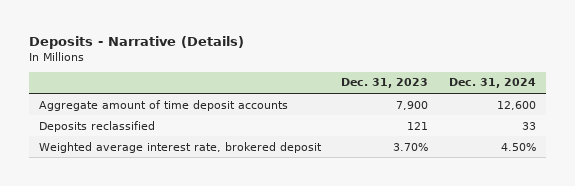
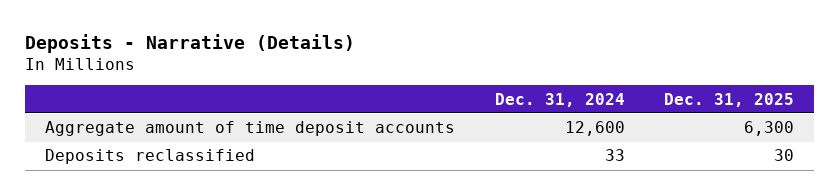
[341,78,429,89] Dec. 31, 2023 -> none
none -> [664,92,795,107] Dec. 31, 2025
[39,141,323,153] Weighted average interest rate, brokered deposit -> none

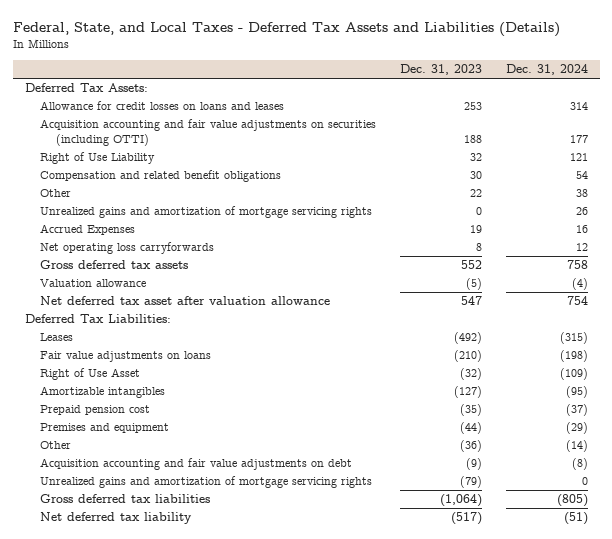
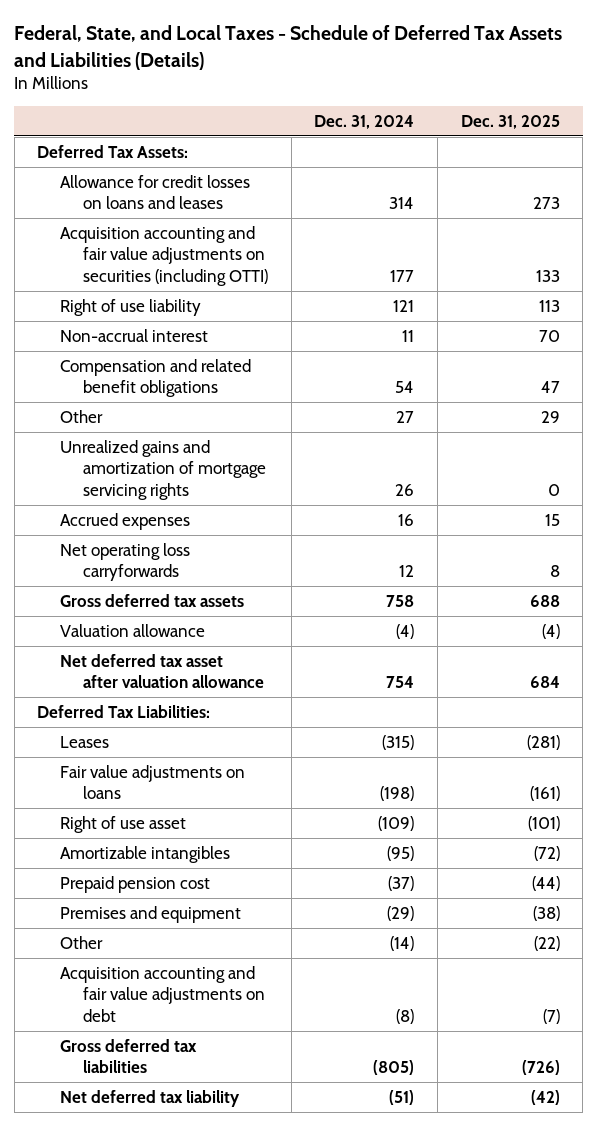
[12,21,560,37] Federal, State, and Local Taxes - Deferred Tax Assets and Liabilities (Details) -> [14,25,563,70] Federal, State, and Local Taxes - Schedule of Deferred Tax Assets and Liabilities (Details)
[399,64,482,76] Dec. 31, 2023 -> none
none -> [460,114,560,129] Dec. 31, 2025
[40,152,156,165] Right of Use Liability -> [60,298,202,316] Right of use liability
none -> [60,328,209,342] Non-accrual interest
[575,189,588,198] 38 -> [396,410,415,423] 27
[40,224,136,236] Accrued Expenses -> [60,512,191,530] Accrued expenses
[40,368,141,381] Right of Use Asset -> [60,815,187,833] Right of use asset
[40,476,373,489] Unrealized gains and amortization of mortgage servicing rights -> none

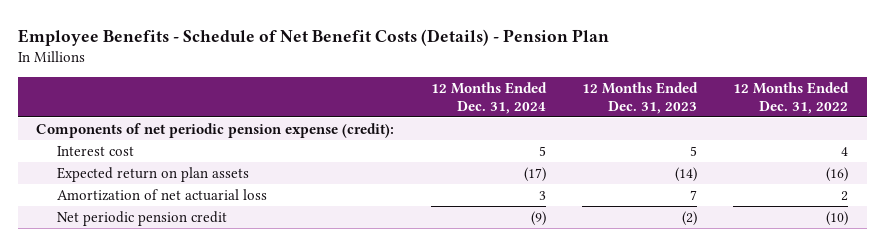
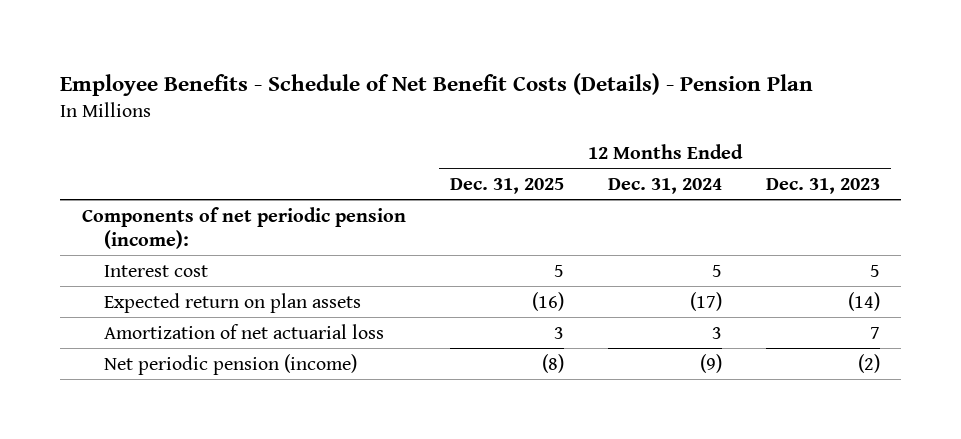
[733,82,850,114] 12 Months Ended Dec. 31, 2022 -> none
none -> [449,178,564,195] Dec. 31, 2025
[36,122,395,138] Components of net periodic pension expense (credit): -> [81,206,406,249] Components of net periodic pension (income):
[57,210,228,226] Net periodic pension credit -> [104,353,358,375] Net periodic pension (income)

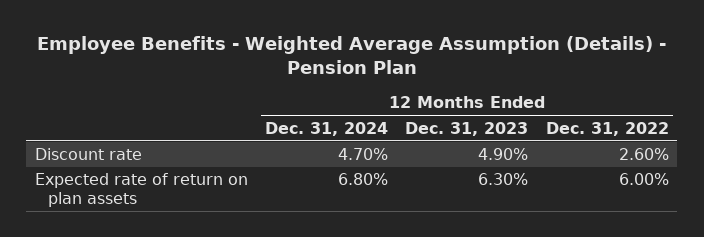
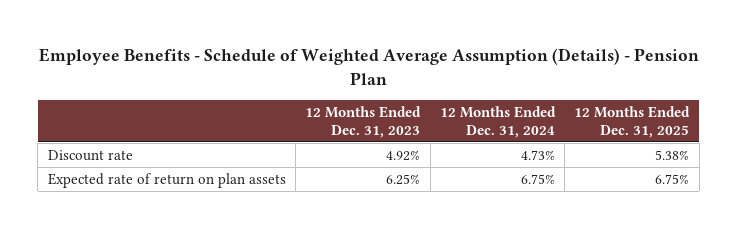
[36,36,666,75] Employee Benefits - Weighted Average Assumption (Details) - Pension Plan -> [38,48,699,86] Employee Benefits - Schedule of Weighted Average Assumption (Details) - Pension Plan
[545,121,669,136] Dec. 31, 2022 -> none
none -> [574,106,691,138] 12 Months Ended Dec. 31, 2025
[338,148,389,161] 4.70% -> [520,149,555,160] 4.73%
[478,148,529,161] 4.90% -> [386,149,421,161] 4.92%
[338,173,389,186] 6.80% -> [520,173,555,184] 6.75%
[478,173,529,186] 6.30% -> [386,173,421,185] 6.25%

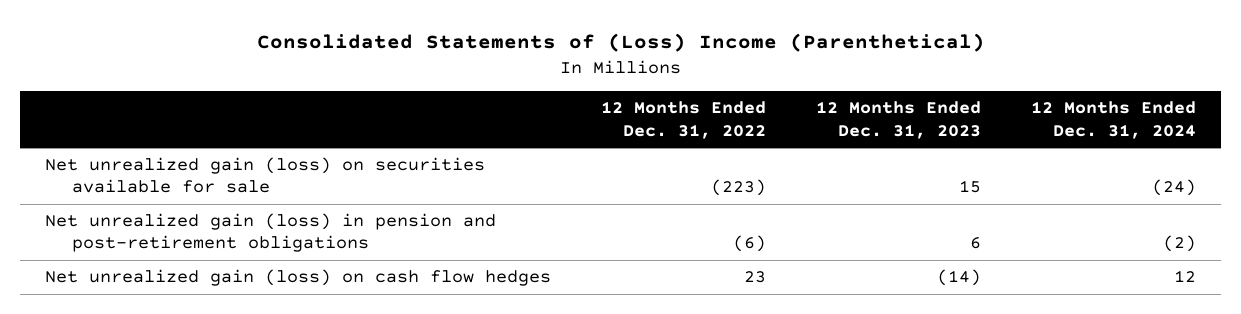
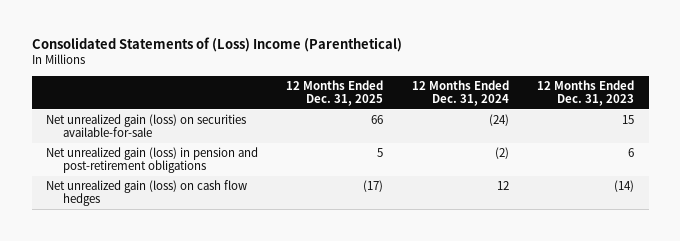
[600,101,766,139] 12 Months Ended Dec. 31, 2022 -> none
none -> [286,79,384,107] 12 Months Ended Dec. 31, 2025
[44,157,485,194] Net unrealized gain (loss) on securities available for sale -> [45,113,246,138] Net unrealized gain (loss) on securities available-for-sale

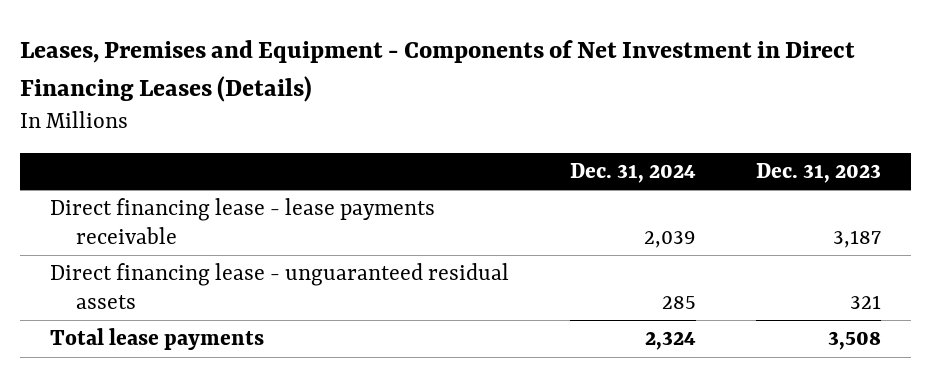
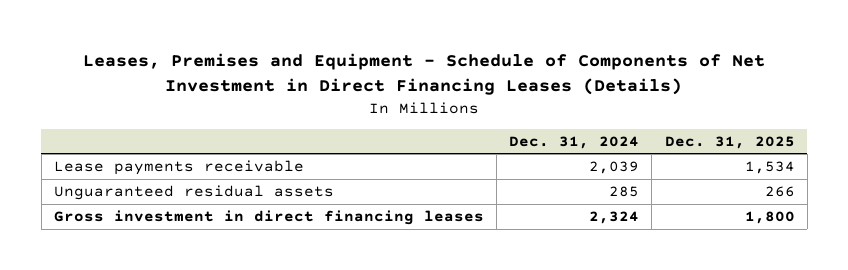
[20,39,856,102] Leases, Premises and Equipment - Components of Net Investment in Direct Financing Leases (Details) -> [83,53,766,95] Leases, Premises and Equipment - Schedule of Components of Net Investment in Direct Financing Leases (Details)
[755,162,881,183] Dec. 31, 2023 -> none
none -> [664,135,795,149] Dec. 31, 2025
[50,198,436,244] Direct financing lease - lease payments receivable -> [53,160,304,176] Lease payments receivable
[50,263,510,309] Direct financing lease - unguaranteed residual assets -> [53,185,334,201] Unguaranteed residual assets
[50,328,265,351] Total lease payments -> [53,210,484,226] Gross investment in direct financing leases

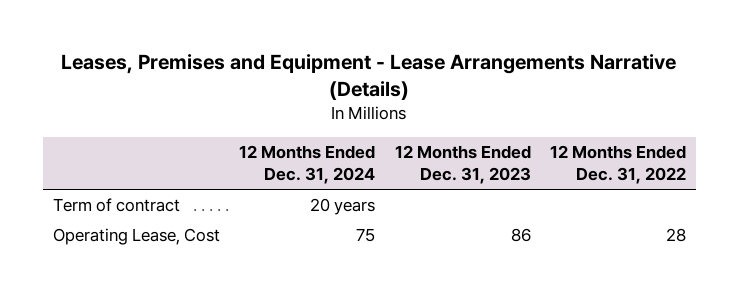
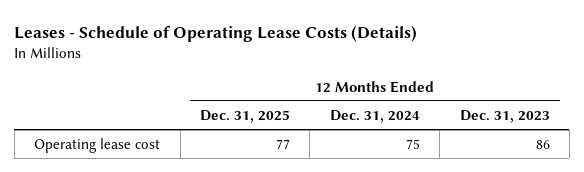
[61,54,677,101] Leases, Premises and Equipment - Lease Arrangements Narrative (Details) -> [14,24,418,42] Leases - Schedule of Operating Lease Costs (Details)
[550,144,687,185] 12 Months Ended Dec. 31, 2022 -> none
none -> [200,109,291,123] Dec. 31, 2025
[52,198,180,213] Term of contract -> none
[52,228,220,246] Operating Lease, Cost -> [34,137,161,153] Operating lease cost

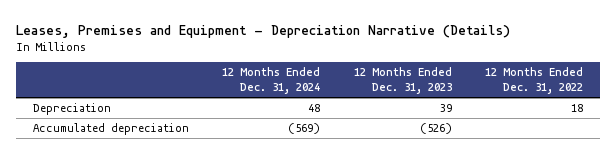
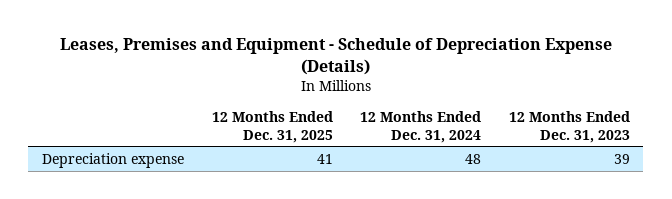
[16,24,511,38] Leases, Premises and Equipment - Depreciation Narrative (Details) -> [59,38,612,76] Leases, Premises and Equipment - Schedule of Depreciation Expense (Details)
[485,67,584,95] 12 Months Ended Dec. 31, 2022 -> none
none -> [211,111,333,143] 12 Months Ended Dec. 31, 2025
[33,122,190,135] Accumulated depreciation -> none
[33,102,112,115] Depreciation -> [42,152,185,168] Depreciation expense

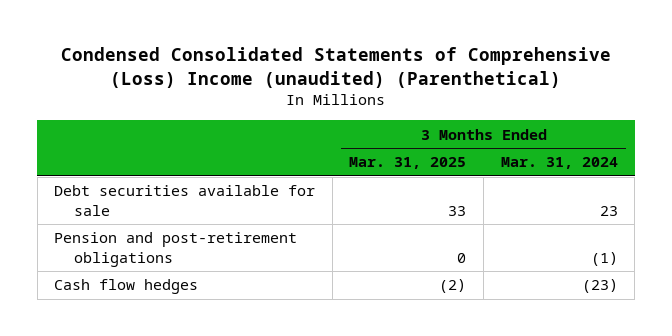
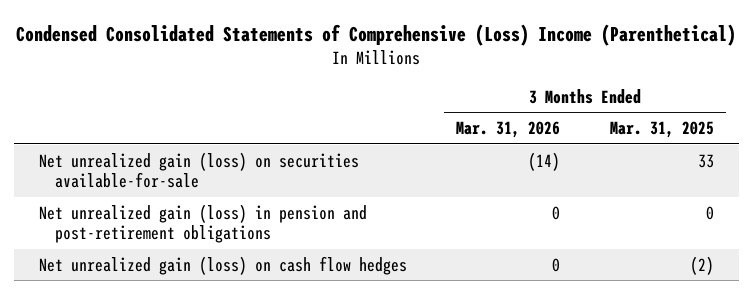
[60,47,611,88] Condensed Consolidated Statements of Comprehensive (Loss) Income (unaudited) (Parenthetical) -> [16,23,737,46] Condensed Consolidated Statements of Comprehensive (Loss) Income (Parenthetical)
[500,157,618,170] Mar. 31, 2024 -> none
none -> [456,121,561,139] Mar. 31, 2026
[54,185,316,216] Debt securities available for sale -> [38,151,359,189] Net unrealized gain (loss) on securities available-for-sale
[54,232,298,267] Pension and post-retirement obligations -> [38,203,367,244] Net unrealized gain (loss) in pension and post-retirement obligations
[54,279,199,295] Cash flow hedges -> [38,255,407,275] Net unrealized gain (loss) on cash flow hedges

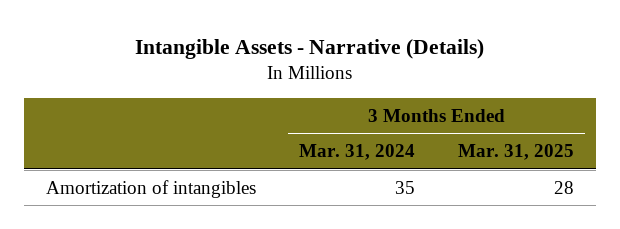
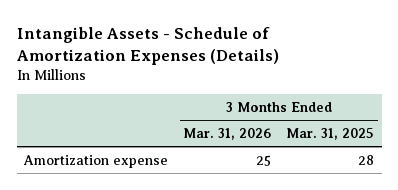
[135,38,485,59] Intangible Assets - Narrative (Details) -> [16,26,279,65] Intangible Assets - Schedule of Amortization Expenses (Details)
[299,143,416,160] Mar. 31, 2024 -> none
none -> [183,128,272,141] Mar. 31, 2026
[45,179,256,198] Amortization of intangibles -> [23,154,169,168] Amortization expense

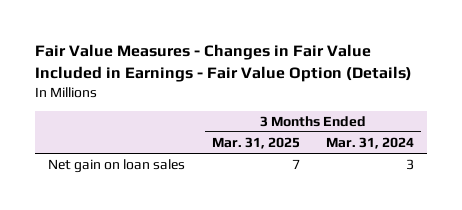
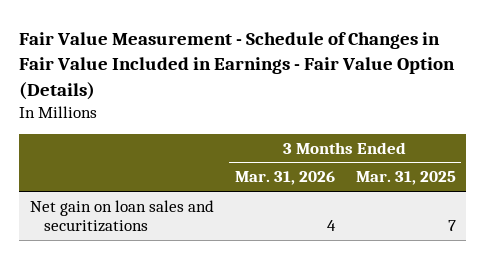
[34,44,412,83] Fair Value Measures - Changes in Fair Value Included in Earnings - Fair Value Option (Details) -> [19,31,456,100] Fair Value Measurement - Schedule of Changes in Fair Value Included in Earnings - Fair Value Option (Details)
[325,137,414,150] Mar. 31, 2024 -> none
none -> [234,171,335,186] Mar. 31, 2026
[48,159,186,174] Net gain on loan sales -> [29,199,214,233] Net gain on loan sales and securitizations

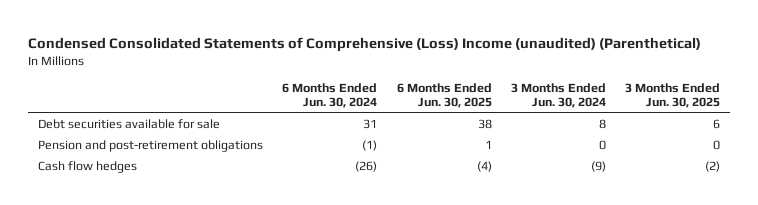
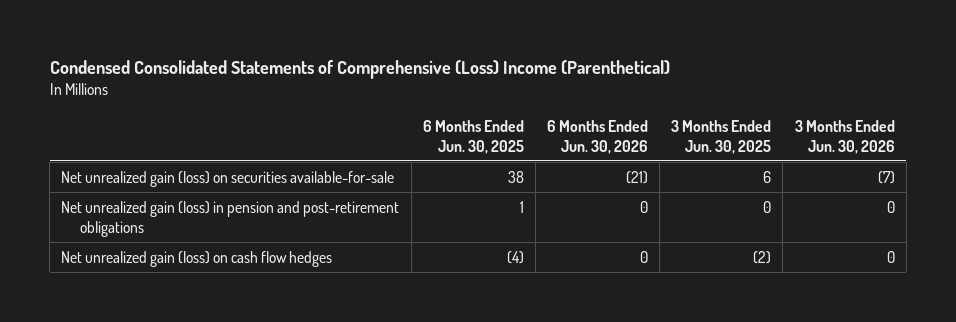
[28,36,702,52] Condensed Consolidated Statements of Comprehensive (Loss) Income (unaudited) (Parenthetical) -> [49,60,670,80] Condensed Consolidated Statements of Comprehensive (Loss) Income (Parenthetical)
[282,82,378,109] 6 Months Ended Jun. 30, 2024 -> none
[511,82,607,109] 3 Months Ended Jun. 30, 2024 -> none
none -> [547,119,649,154] 6 Months Ended Jun. 30, 2026
none -> [794,119,895,154] 3 Months Ended Jun. 30, 2026
[37,119,220,130] Debt securities available for sale -> [61,170,395,187] Net unrealized gain (loss) on securities available-for-sale
[37,140,263,153] Pension and post-retirement obligations -> [61,200,400,237] Net unrealized gain (loss) in pension and post-retirement obligations
[37,161,137,174] Cash flow hedges -> [61,250,333,267] Net unrealized gain (loss) on cash flow hedges

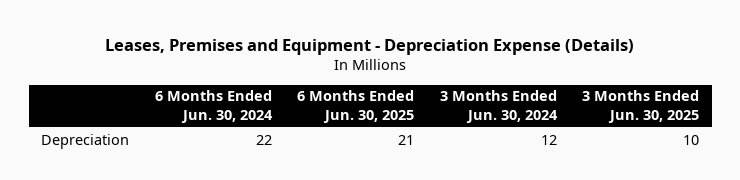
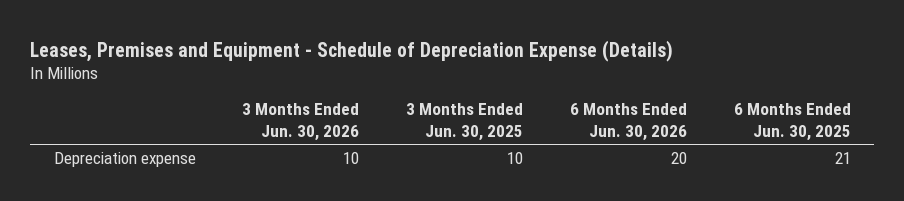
[105,38,635,55] Leases, Premises and Equipment - Depreciation Expense (Details) -> [30,39,674,62] Leases, Premises and Equipment - Schedule of Depreciation Expense (Details)
[154,90,273,124] 6 Months Ended Jun. 30, 2024 -> none
[439,90,558,124] 3 Months Ended Jun. 30, 2024 -> none
none -> [242,103,360,142] 3 Months Ended Jun. 30, 2026
none -> [569,103,687,142] 6 Months Ended Jun. 30, 2026
[41,133,130,149] Depreciation -> [53,152,196,168] Depreciation expense

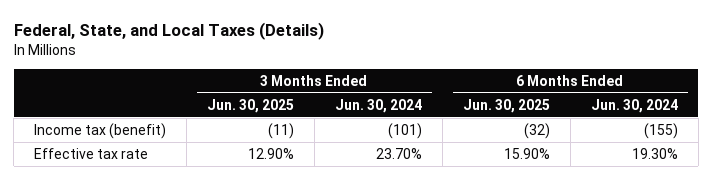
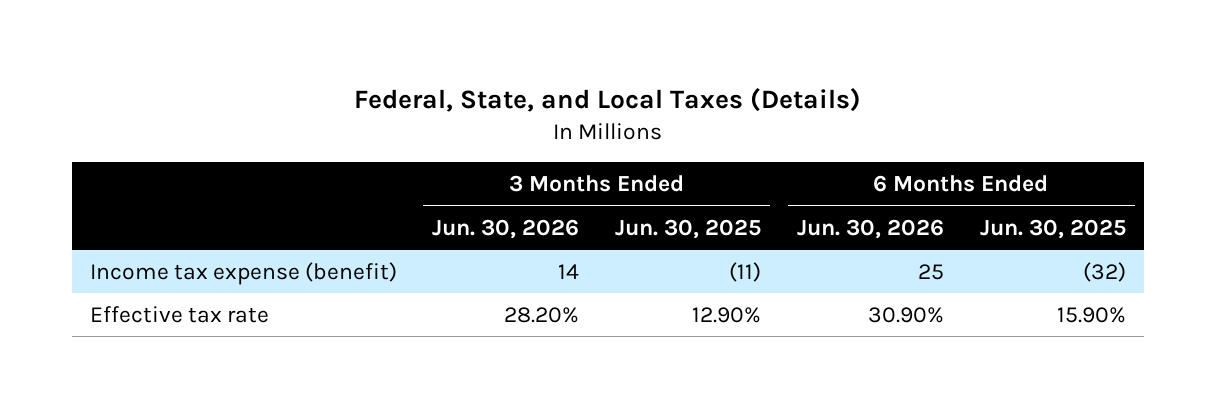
[334,98,422,113] Jun. 30, 2024 -> none
[590,98,678,113] Jun. 30, 2024 -> none
none -> [432,218,580,239] Jun. 30, 2026
none -> [797,218,945,239] Jun. 30, 2026
[34,122,167,139] Income tax (benefit) -> [89,262,397,286] Income tax expense (benefit)

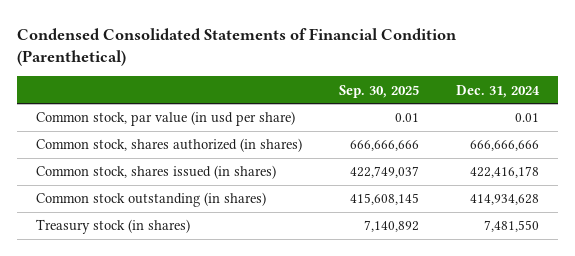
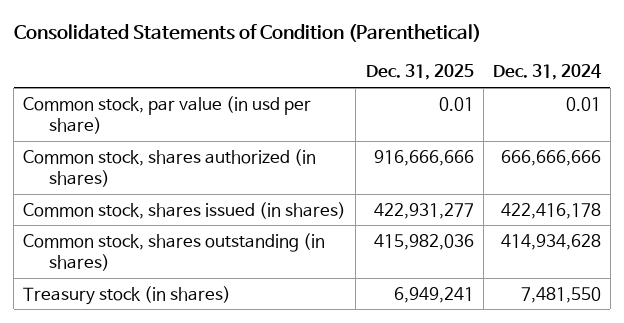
[17,27,458,66] Condensed Consolidated Statements of Financial Condition (Parenthetical) -> [13,24,481,43] Consolidated Statements of Condition (Parenthetical)
[339,84,420,98] Sep. 30, 2025 -> none
none -> [365,64,474,81] Dec. 31, 2025
[35,192,266,208] Common stock outstanding (in shares) -> [23,232,326,271] Common stock, shares outstanding (in shares)

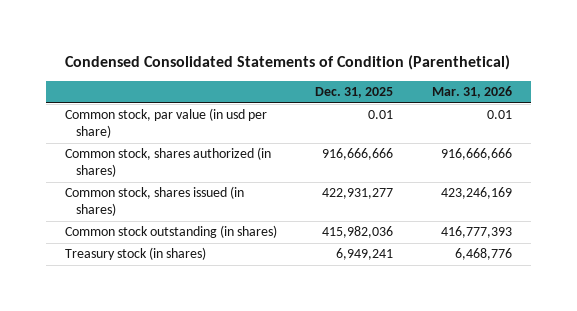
[13,24,481,43] Consolidated Statements of Condition (Parenthetical) -> [65,55,511,71] Condensed Consolidated Statements of Condition (Parenthetical)
[492,64,601,81] Dec. 31, 2024 -> none
none -> [431,86,512,99] Mar. 31, 2026
[23,232,326,271] Common stock, shares outstanding (in shares) -> [65,225,278,239] Common stock outstanding (in shares)

